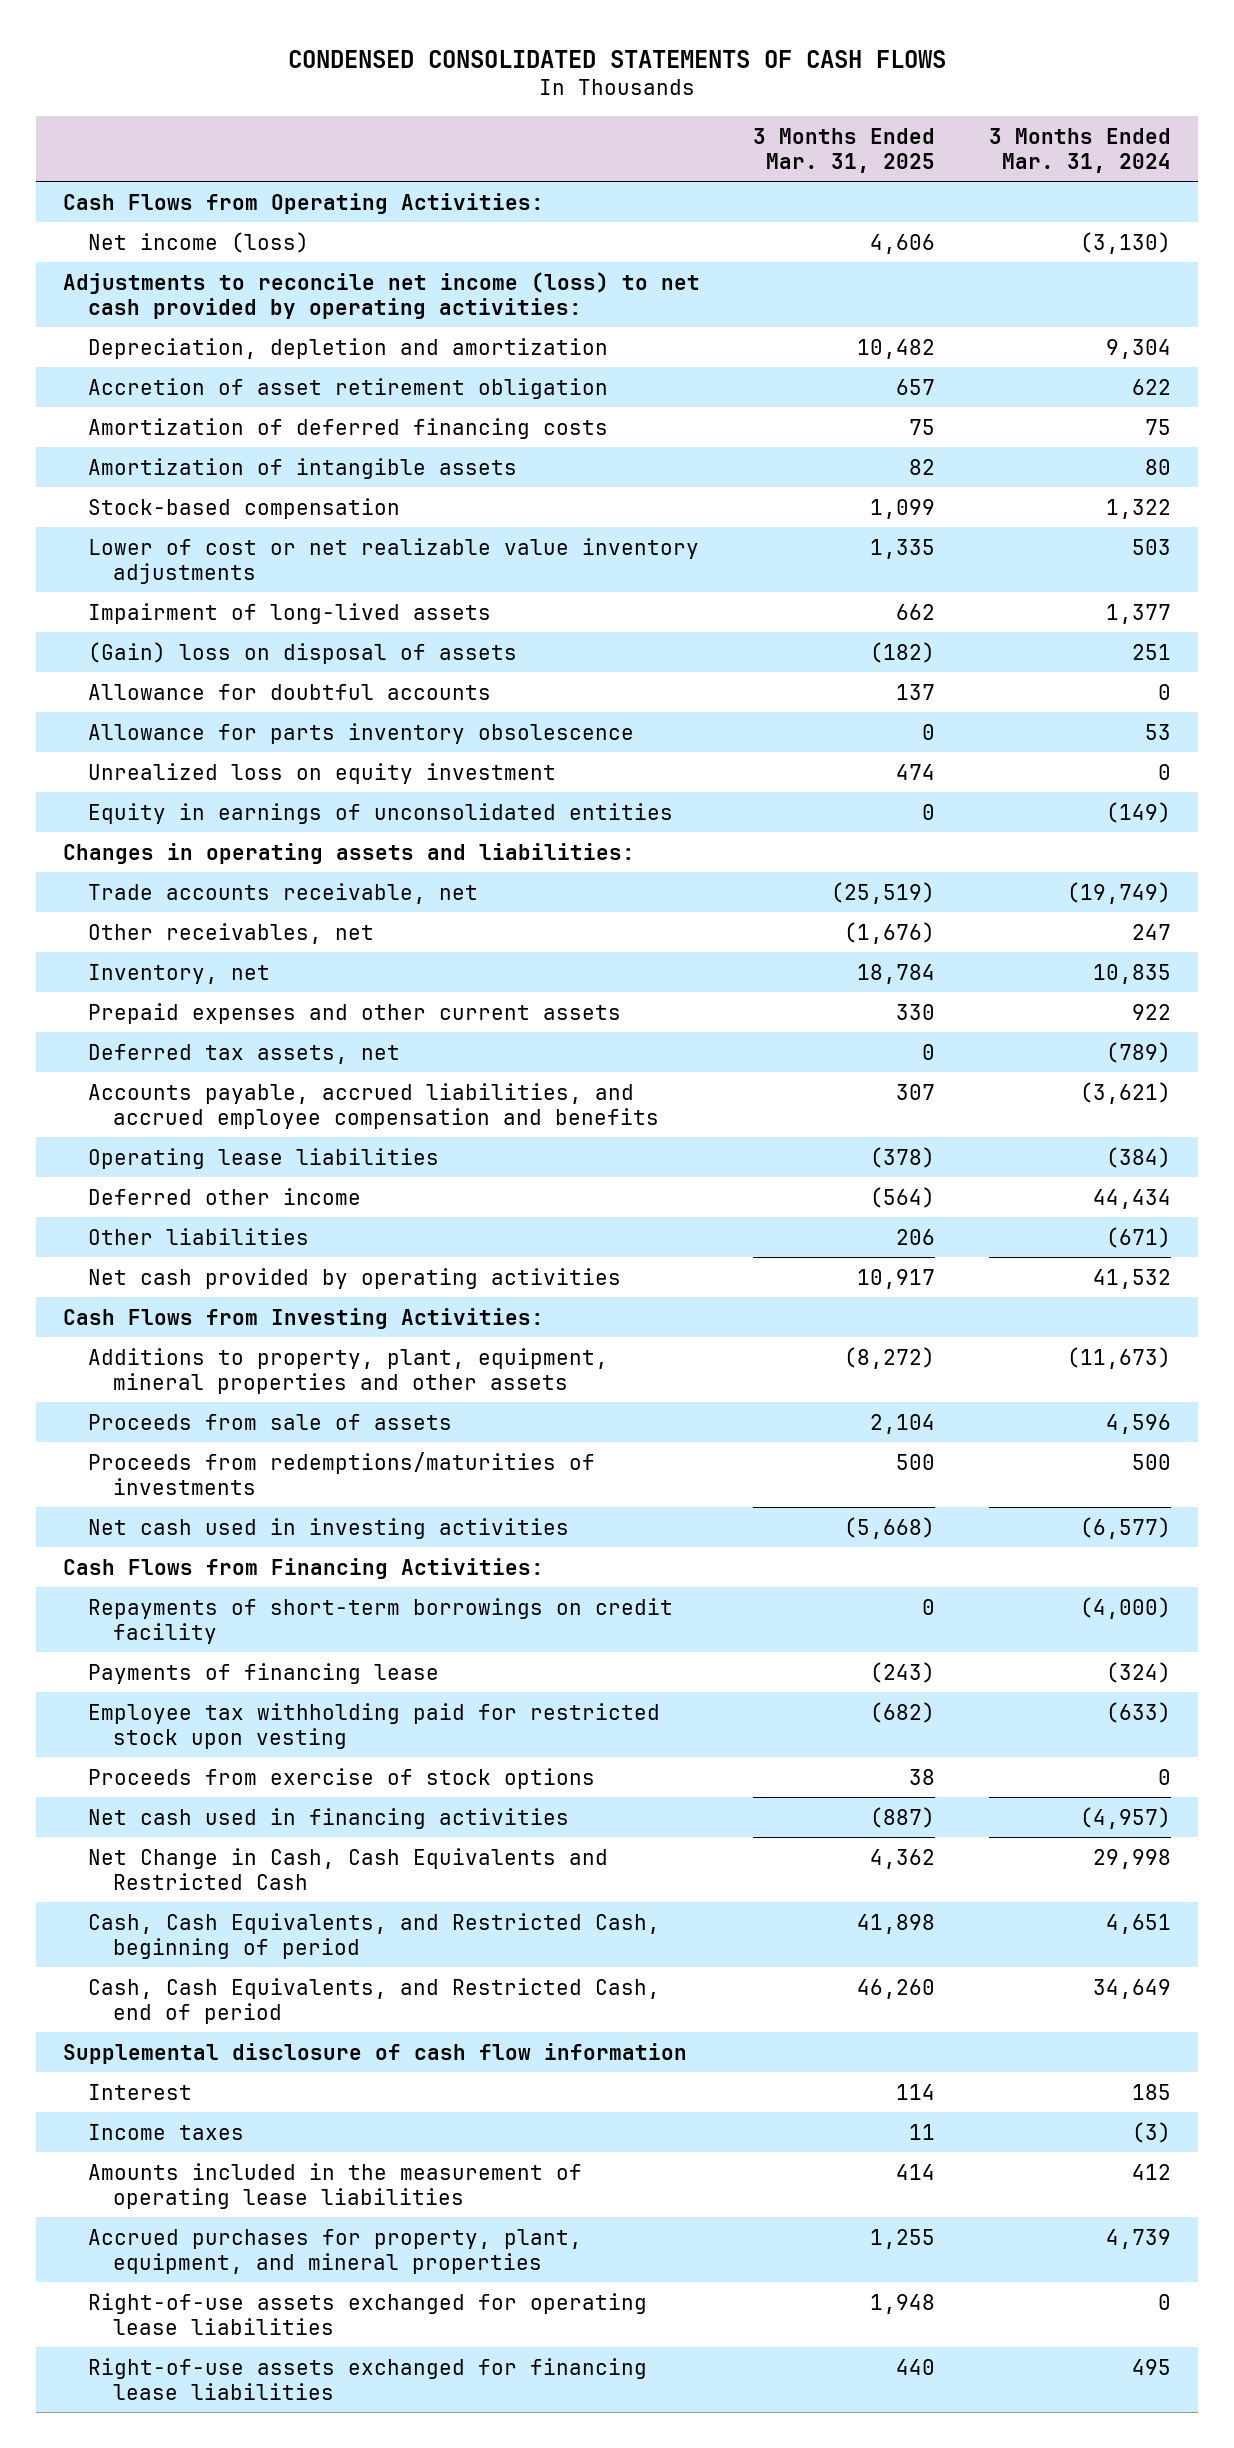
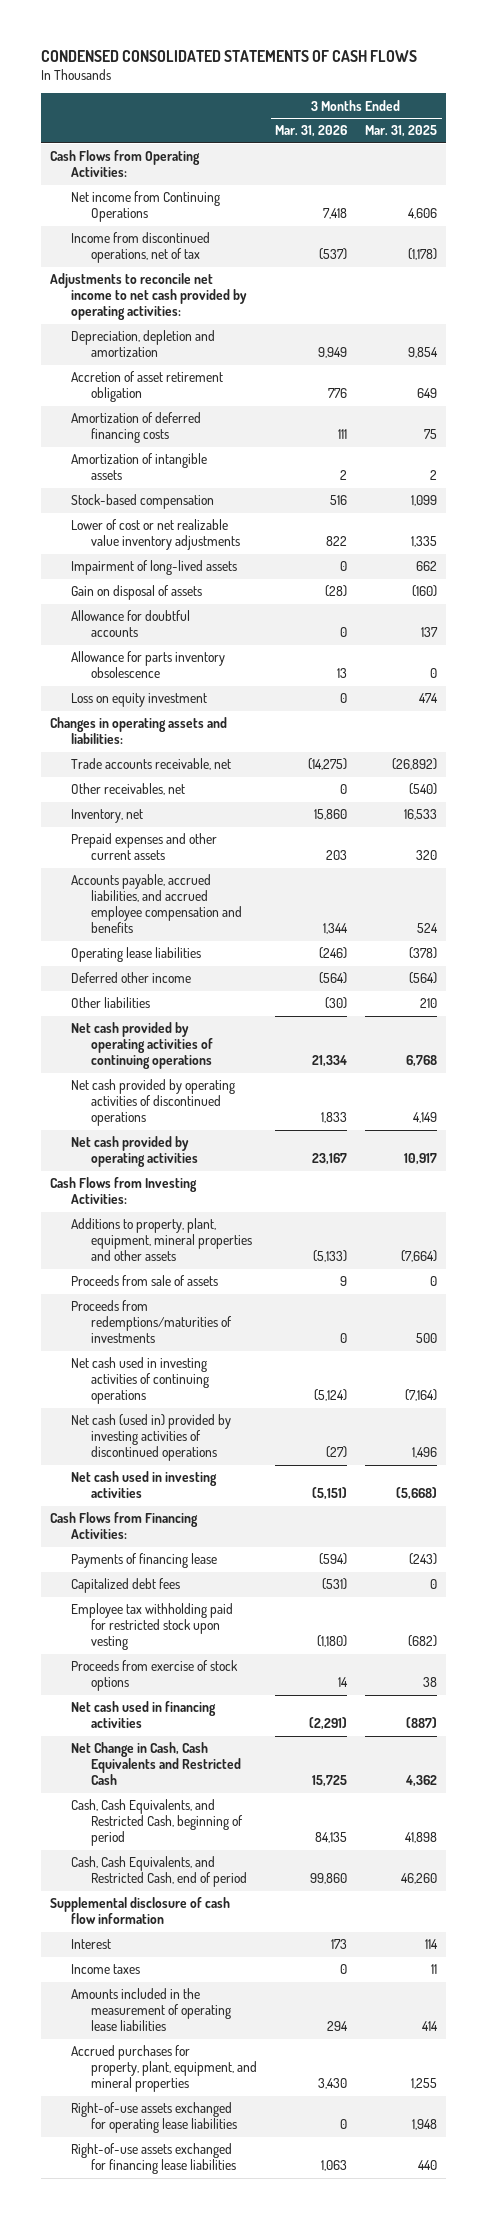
[989,127,1172,173] 3 Months Ended Mar. 31, 2024 -> none
none -> [275,125,348,138] Mar. 31, 2026
[88,231,310,253] Net income (loss) -> [70,191,220,223] Net income from Continuing Operations
none -> [70,232,210,264] Income from discontinued operations, net of tax
[62,271,700,319] Adjustments to reconcile net income (loss) to net cash provided by operating activities: -> [50,273,247,321] Adjustments to reconcile net income to net cash provided by operating activities:
[857,338,936,359] 10,482 -> [408,347,439,359] 9,854
[896,378,936,395] 657 -> [417,388,438,399] 649
[909,458,936,475] 82 -> [430,470,438,481] 2
[88,641,518,664] (Gain) loss on disposal of assets -> [70,585,202,601] Gain on disposal of assets
[870,641,936,663] (182) -> [412,585,438,598] (160)
[88,802,674,824] Equity in earnings of unconsolidated entities -> none
[88,762,557,784] Unrealized loss on equity investment -> [70,693,207,708] Loss on equity investment
[88,1043,401,1064] Deferred tax assets, net -> none
[831,881,936,904] (25,519) -> [392,758,438,771] (26,892)
[844,921,936,944] (1,676) -> [409,783,438,796] (540)
[857,963,936,984] 18,784 -> [404,809,438,821] 16,533
[896,1003,936,1020] 330 -> [416,850,438,861] 320
[896,1083,936,1100] 307 -> [417,923,439,934] 524
[896,1228,936,1245] 206 -> [420,998,438,1009] 210
none -> [70,1022,214,1070] Net cash provided by operating activities of continuing operations
none -> [70,1079,235,1127] Net cash provided by operating activities of discontinued operations
[844,1346,936,1369] (8,272) -> [401,1250,438,1263] (7,664)
[870,1413,936,1434] 2,104 -> [430,1276,438,1287] 0
none -> [70,1357,210,1405] Net cash used in investing activities of continuing operations
none -> [70,1414,231,1462] Net cash (used in) provided by investing activities of discontinued operations
[88,1597,674,1644] Repayments of short-term borrowings on credit facility -> none
none -> [70,1578,180,1594] Capitalized debt fees

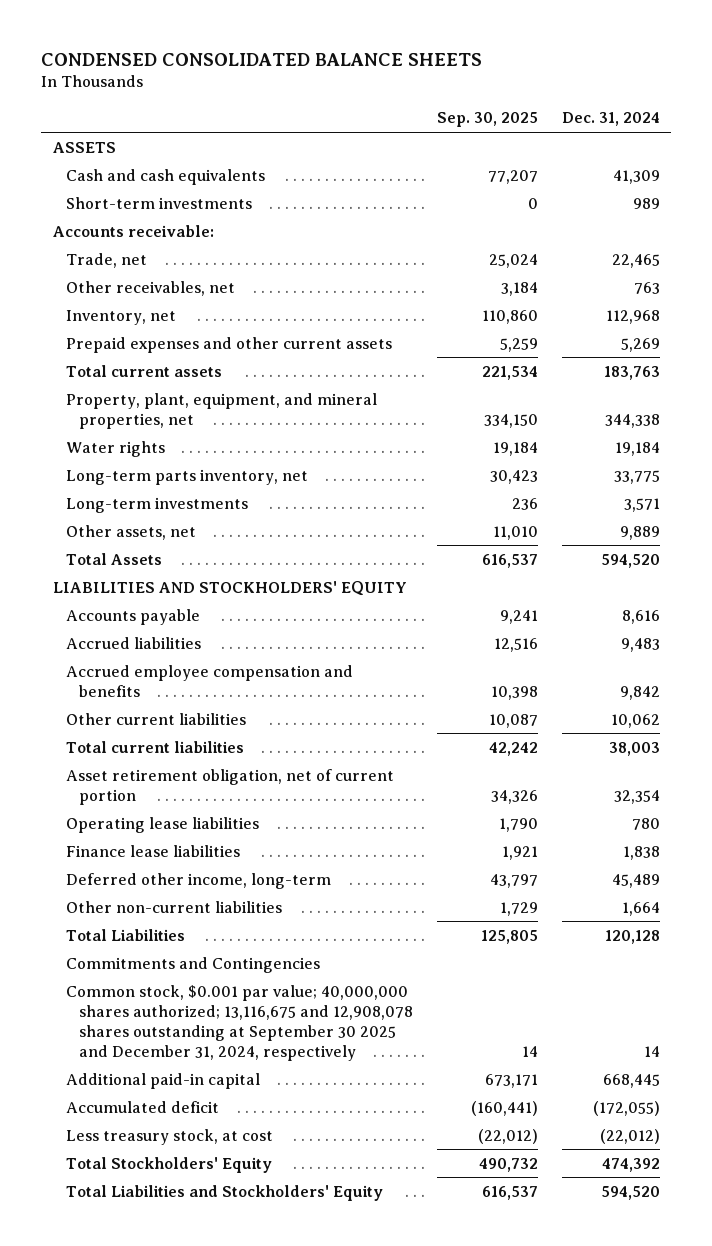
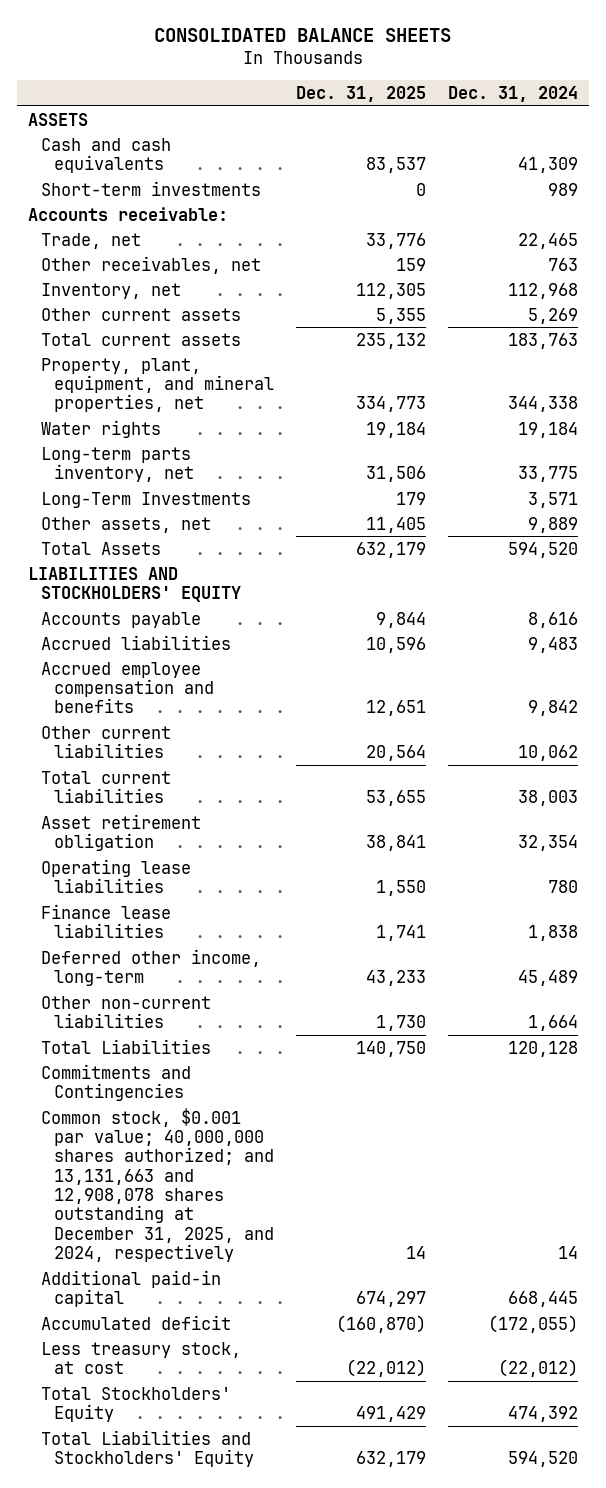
[40,52,482,66] CONDENSED CONSOLIDATED BALANCE SHEETS -> [153,27,451,42] CONSOLIDATED BALANCE SHEETS
[436,112,538,128] Sep. 30, 2025 -> none
none -> [296,85,427,102] Dec. 31, 2025
[65,336,392,353] Prepaid expenses and other current assets -> [40,307,241,321] Other current assets
[65,496,248,513] Long-term investments -> [40,491,251,508] Long-Term Investments
[65,768,394,805] Asset retirement obligation, net of current portion -> [40,813,201,852] Asset retirement obligation
[65,984,414,1061] Common stock, $0.001 par value; 40,000,000 shares authorized; 13,116,675 and 12,908,078 shares outstanding at September 30 2025 and December 31, 2024, respectively -> [40,1107,275,1263] Common stock, $0.001 par value; 40,000,000 shares authorized; and 13,131,663 and 12,908,078 shares outstanding at December 31, 2025, and 2024, respectively

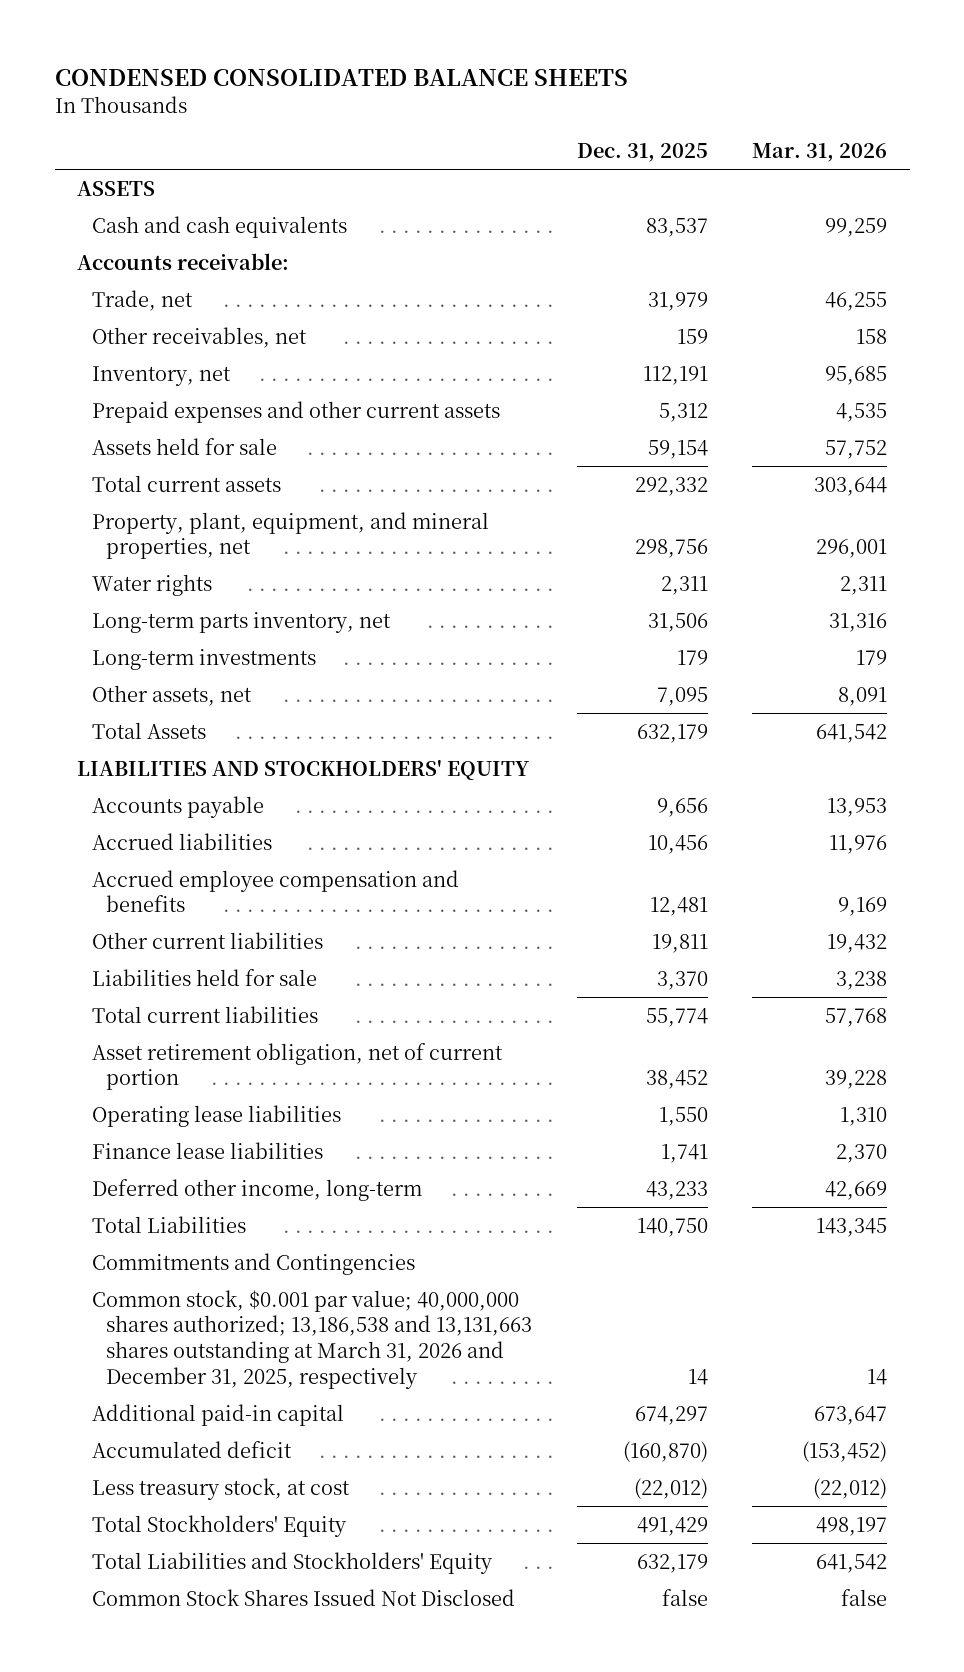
[153,27,451,42] CONSOLIDATED BALANCE SHEETS -> [54,68,628,86] CONDENSED CONSOLIDATED BALANCE SHEETS
[448,85,579,102] Dec. 31, 2024 -> none
none -> [752,143,888,163] Mar. 31, 2026
[40,180,261,196] Short-term investments -> none
[366,232,427,249] 33,776 -> [647,291,708,311] 31,979
[356,282,427,299] 112,305 -> [642,365,708,385] 112,191
[40,307,241,321] Other current assets -> [91,400,500,423] Prepaid expenses and other current assets
[376,307,427,324] 5,355 -> [658,402,708,422] 5,312
none -> [91,437,277,455] Assets held for sale
[356,332,427,349] 235,132 -> [634,476,708,496] 292,332
[356,396,427,413] 334,773 -> [634,539,708,559] 298,756
[366,421,427,438] 19,184 -> [660,575,708,595] 2,311
[40,491,251,508] Long-Term Investments -> [91,648,316,670] Long-term investments
[366,516,427,533] 11,405 -> [656,686,708,706] 7,095
[376,611,427,628] 9,844 -> [656,797,708,817] 9,656
[366,636,427,653] 10,596 -> [647,834,708,854] 10,456
[366,700,427,717] 12,651 -> [649,897,708,917] 12,481
[366,745,427,762] 20,564 -> [651,933,708,953] 19,811
none -> [91,968,317,986] Liabilities held for sale
[366,790,427,807] 53,655 -> [645,1007,708,1027] 55,774
[40,813,201,852] Asset retirement obligation -> [91,1042,503,1091] Asset retirement obligation, net of current portion
[366,835,427,852] 38,841 -> [645,1070,708,1090] 38,452
[40,995,211,1029] Other non-current liabilities -> none
[40,1107,275,1263] Common stock, $0.001 par value; 40,000,000 shares authorized; and 13,131,663 and 12,908,078 shares outstanding at December 31, 2025, and 2024, respectively -> [91,1289,533,1389] Common stock, $0.001 par value; 40,000,000 shares authorized; 13,186,538 and 13,131,663 shares outstanding at March 31, 2026 and December 31, 2025, respectively
none -> [91,1588,515,1606] Common Stock Shares Issued Not Disclosed

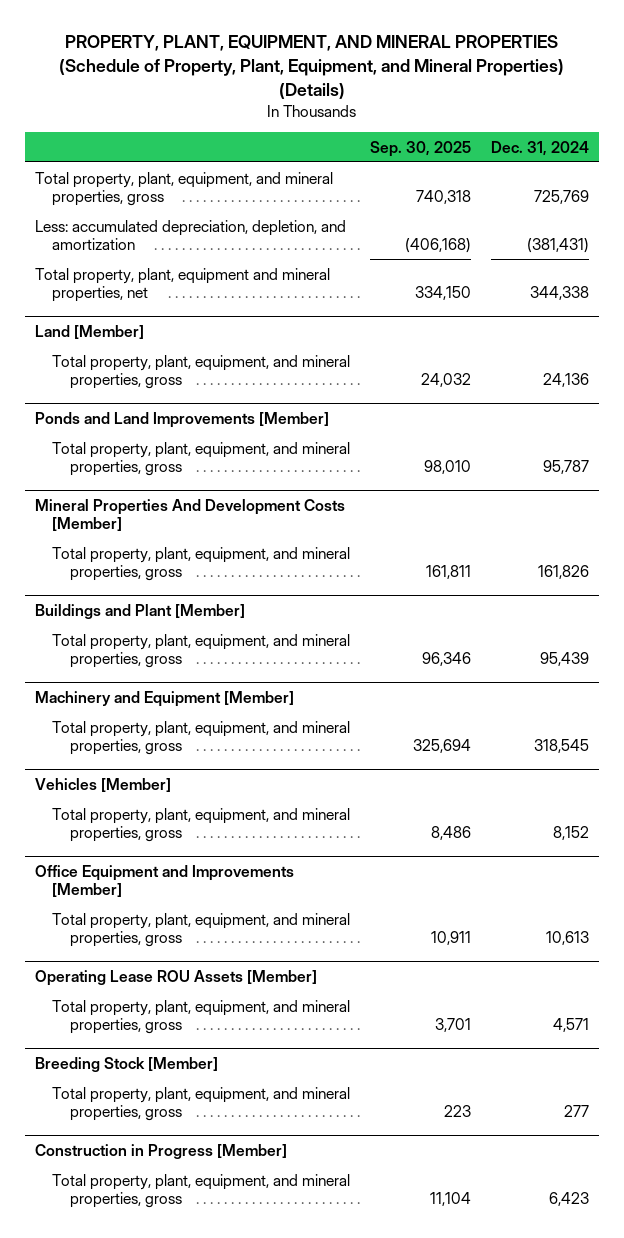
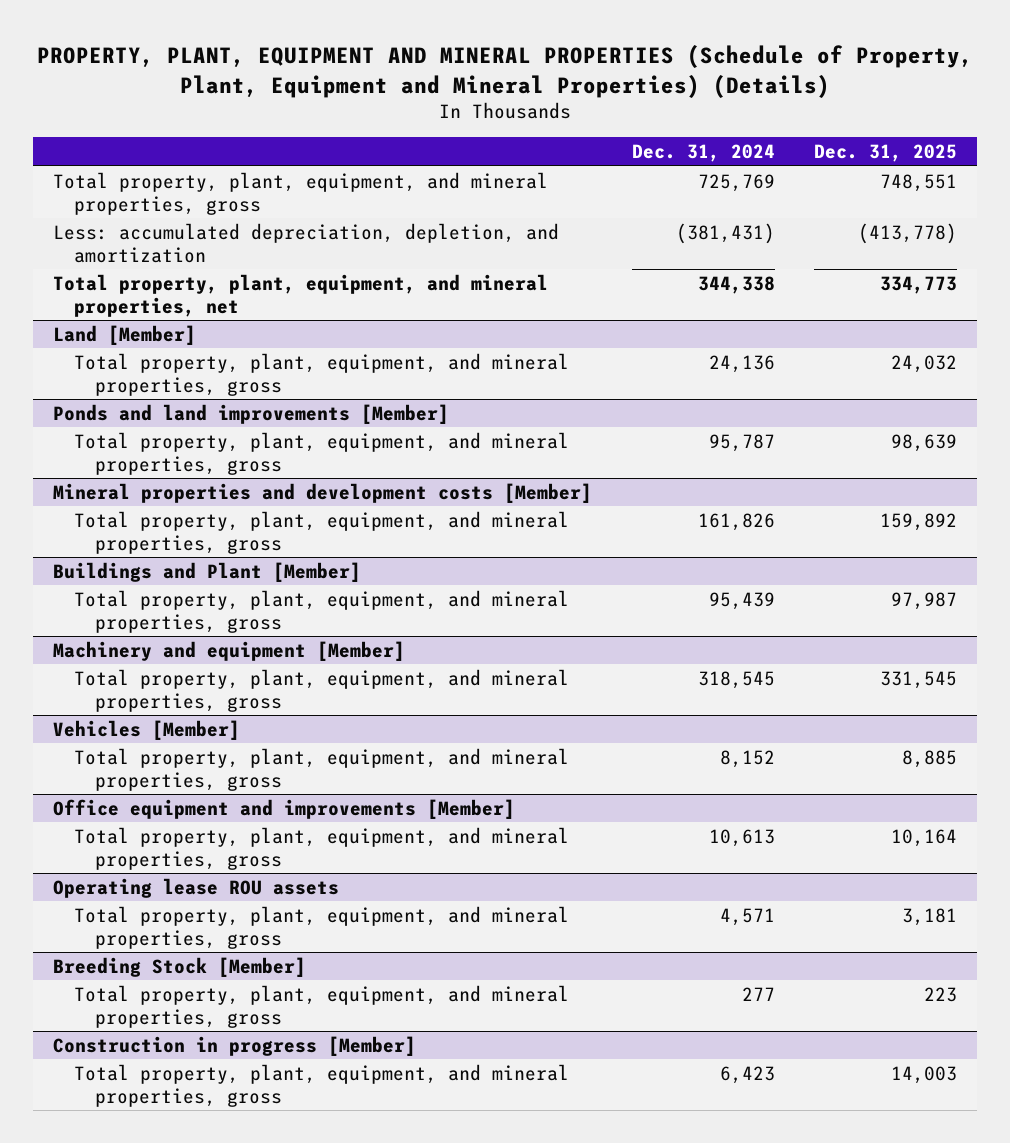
[58,35,564,99] PROPERTY, PLANT, EQUIPMENT, AND MINERAL PROPERTIES (Schedule of Property, Plant, Equipment, and Mineral Properties) (Details) -> [37,45,974,98] PROPERTY, PLANT, EQUIPMENT AND MINERAL PROPERTIES (Schedule of Property, Plant, Equipment and Mineral Properties) (Details)
[370,140,472,157] Sep. 30, 2025 -> none
none -> [813,144,957,163] Dec. 31, 2025
[34,267,330,302] Total property, plant, equipment and mineral properties, net -> [53,273,549,317] Total property, plant, equipment, and mineral properties, net
[34,411,329,428] Ponds and Land Improvements [Member] -> [53,403,450,424] Ponds and land improvements [Member]
[34,498,345,531] Mineral Properties And Development Costs [Member] -> [53,482,593,503] Mineral properties and development costs [Member]
[34,690,294,707] Machinery and Equipment [Member] -> [53,640,406,661] Machinery and equipment [Member]
[34,864,294,897] Office Equipment and Improvements [Member] -> [53,798,516,819] Office equipment and improvements [Member]
[34,969,317,986] Operating Lease ROU Assets [Member] -> [53,877,340,898] Operating lease ROU assets
[34,1143,287,1159] Construction in Progress [Member] -> [53,1035,417,1056] Construction in progress [Member]

